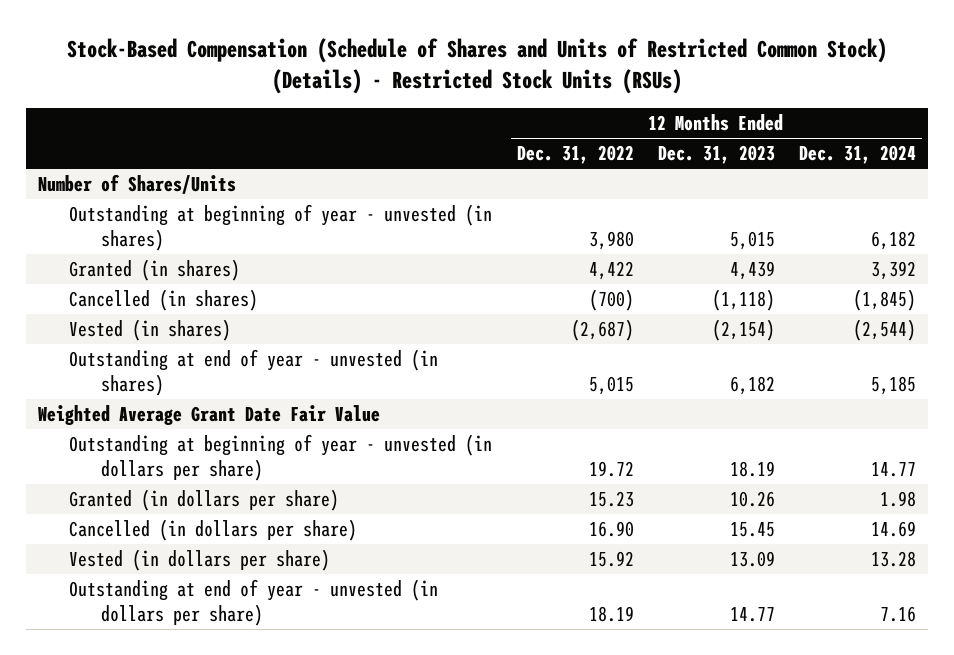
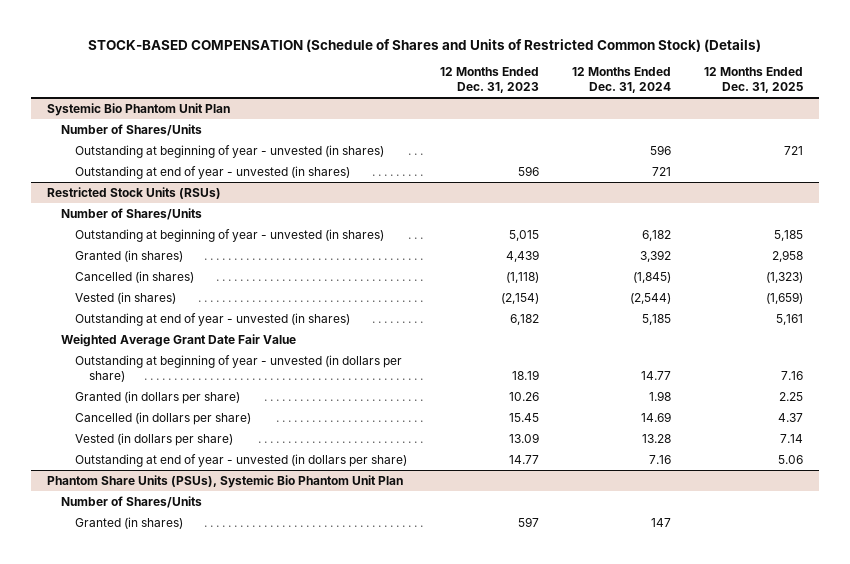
[67,38,888,95] Stock-Based Compensation (Schedule of Shares and Units of Restricted Common Stock) (Details) - Restricted Stock Units (RSUs) -> [87,38,761,52] STOCK-BASED COMPENSATION (Schedule of Shares and Units of Restricted Common Stock) (Details)
[516,145,634,165] Dec. 31, 2022 -> none
none -> [703,67,803,94] 12 Months Ended Dec. 31, 2025
none -> [47,102,231,116] Systemic Bio Phantom Unit Plan
none -> [75,144,385,158] Outstanding at beginning of year - unvested (in shares)
none -> [75,165,351,179] Outstanding at end of year - unvested (in shares)
none -> [47,186,222,199] Restricted Stock Units (RSUs)
none -> [61,207,203,220] Number of Shares/Units
none -> [47,474,404,488] Phantom Share Units (PSUs), Systemic Bio Phantom Unit Plan
none -> [61,495,203,508] Number of Shares/Units
none -> [75,516,184,529] Granted (in shares)

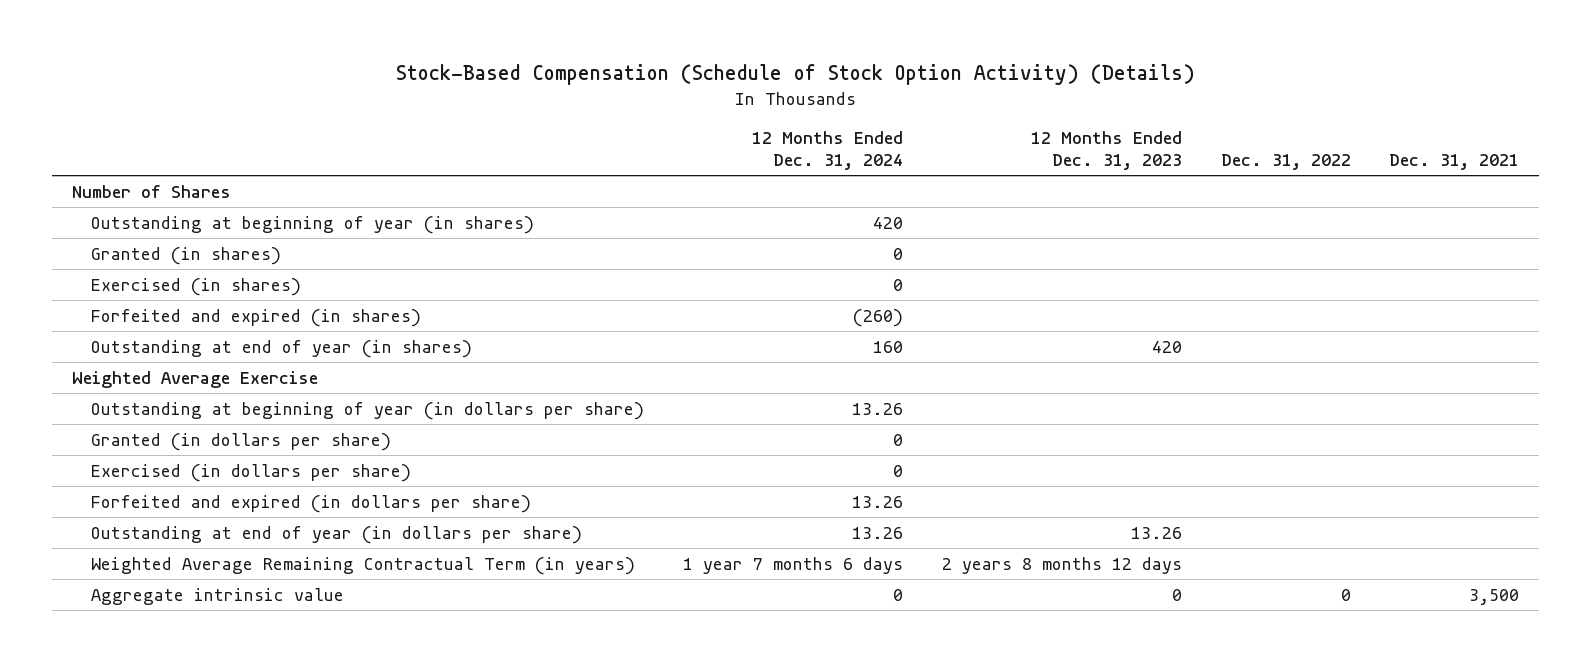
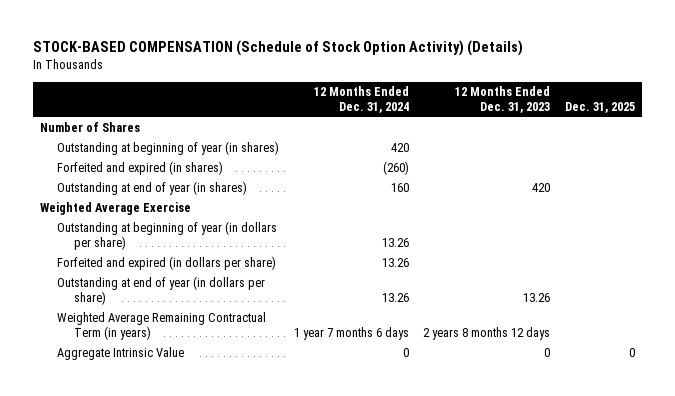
[395,64,1195,86] Stock-Based Compensation (Schedule of Stock Option Activity) (Details) -> [32,40,523,57] STOCK-BASED COMPENSATION (Schedule of Stock Option Activity) (Details)
[1220,153,1351,170] Dec. 31, 2022 -> none
[1389,153,1520,170] Dec. 31, 2021 -> none
none -> [564,102,635,114] Dec. 31, 2025
[91,246,282,265] Granted (in shares) -> none
[91,277,302,296] Exercised (in shares) -> none
[91,432,392,451] Granted (in dollars per share) -> none
[91,463,412,482] Exercised (in dollars per share) -> none
[91,587,345,605] Aggregate intrinsic value -> [57,347,185,361] Aggregate Intrinsic Value

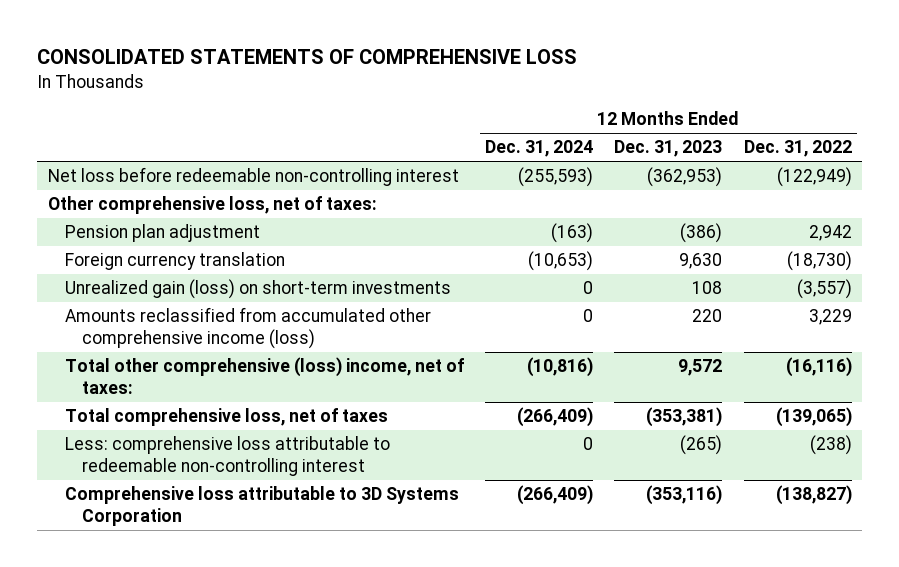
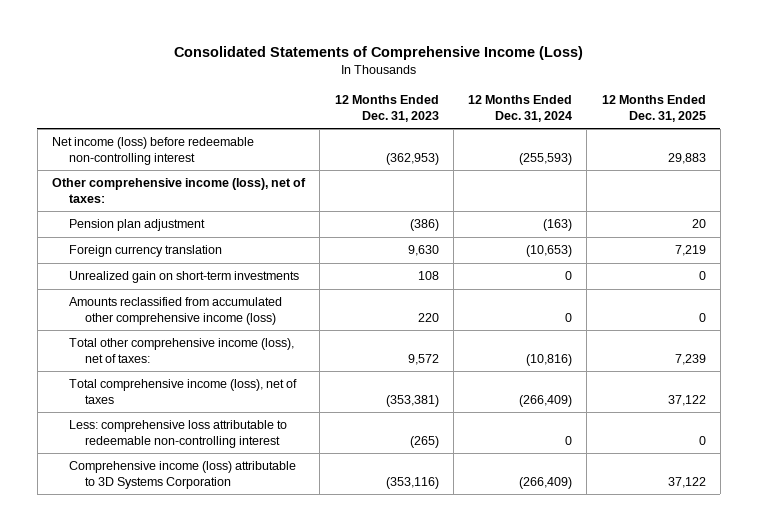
[36,48,577,64] CONSOLIDATED STATEMENTS OF COMPREHENSIVE LOSS -> [173,45,583,60] Consolidated Statements of Comprehensive Income (Loss)
[743,140,852,158] Dec. 31, 2022 -> none
none -> [601,94,706,122] 12 Months Ended Dec. 31, 2025
[47,167,459,187] Net loss before redeemable non-controlling interest -> [52,137,255,166] Net income (loss) before redeemable non-controlling interest
[47,196,377,215] Other comprehensive loss, net of taxes: -> [52,178,307,204] Other comprehensive income (loss), net of taxes:
[64,279,451,300] Unrealized gain (loss) on short-term investments -> [68,271,299,284] Unrealized gain on short-term investments
[64,357,464,395] Total other comprehensive (loss) income, net of taxes: -> [68,338,294,364] Total other comprehensive income (loss), net of taxes:
[64,408,388,427] Total comprehensive loss, net of taxes -> [68,379,297,405] Total comprehensive income (loss), net of taxes
[64,486,459,527] Comprehensive loss attributable to 3D Systems Corporation -> [68,461,296,490] Comprehensive income (loss) attributable to 3D Systems Corporation

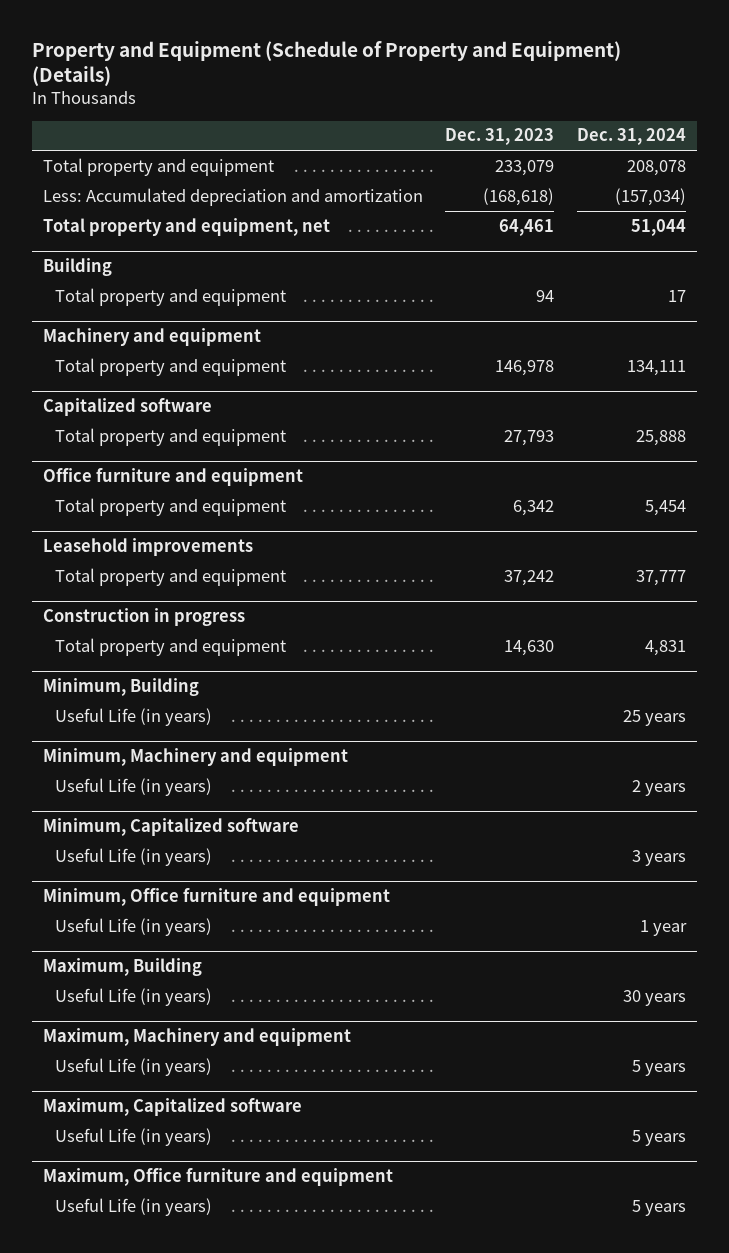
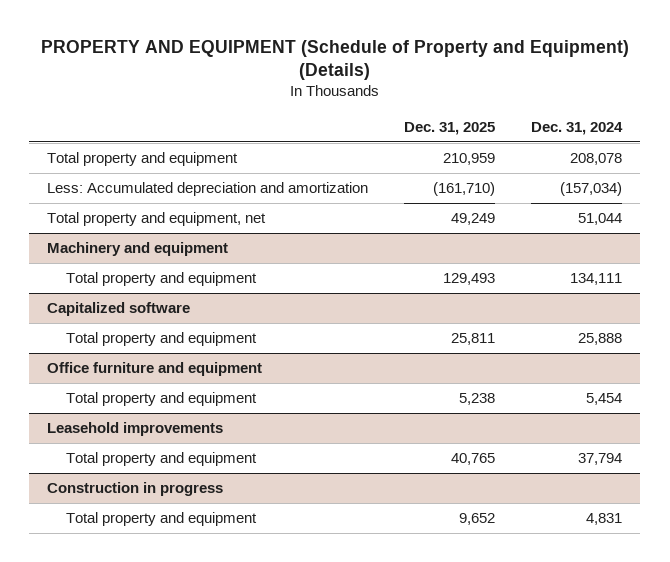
[31,40,621,87] Property and Equipment (Schedule of Property and Equipment) (Details) -> [40,39,629,81] PROPERTY AND EQUIPMENT (Schedule of Property and Equipment) (Details)
[445,128,555,146] Dec. 31, 2023 -> none
none -> [404,121,496,135] Dec. 31, 2025
[42,257,112,276] Building -> none
[55,287,287,306] Total property and equipment -> none
[635,569,686,586] 37,777 -> [578,453,623,466] 37,794
[42,677,199,696] Minimum, Building -> none
[55,707,213,726] Useful Life (in years) -> none
[42,747,348,766] Minimum, Machinery and equipment -> none
[55,777,213,796] Useful Life (in years) -> none
[42,817,299,836] Minimum, Capitalized software -> none
[55,847,213,866] Useful Life (in years) -> none
[42,887,390,906] Minimum, Office furniture and equipment -> none
[55,917,213,936] Useful Life (in years) -> none
[42,957,202,976] Maximum, Building -> none
[55,987,213,1006] Useful Life (in years) -> none
[42,1027,351,1046] Maximum, Machinery and equipment -> none
[55,1057,213,1076] Useful Life (in years) -> none
[42,1097,302,1116] Maximum, Capitalized software -> none
[55,1127,213,1146] Useful Life (in years) -> none
[42,1167,393,1186] Maximum, Office furniture and equipment -> none
[55,1197,213,1216] Useful Life (in years) -> none

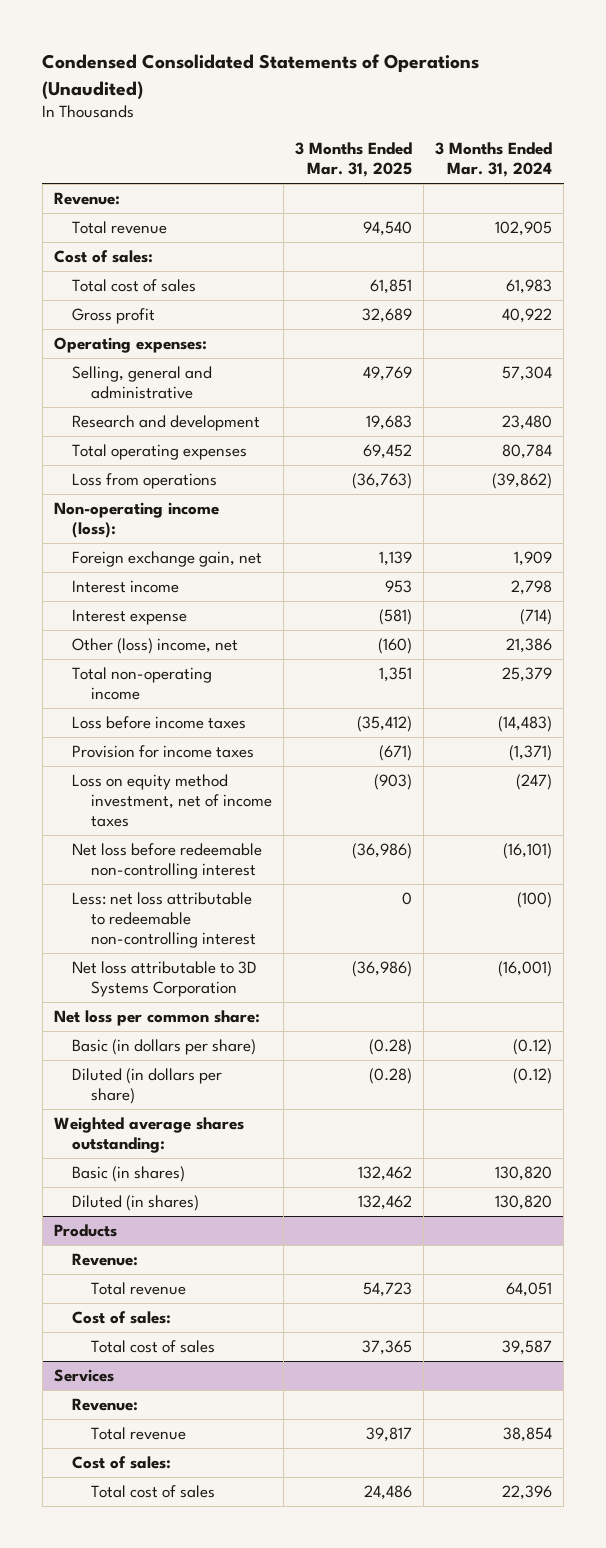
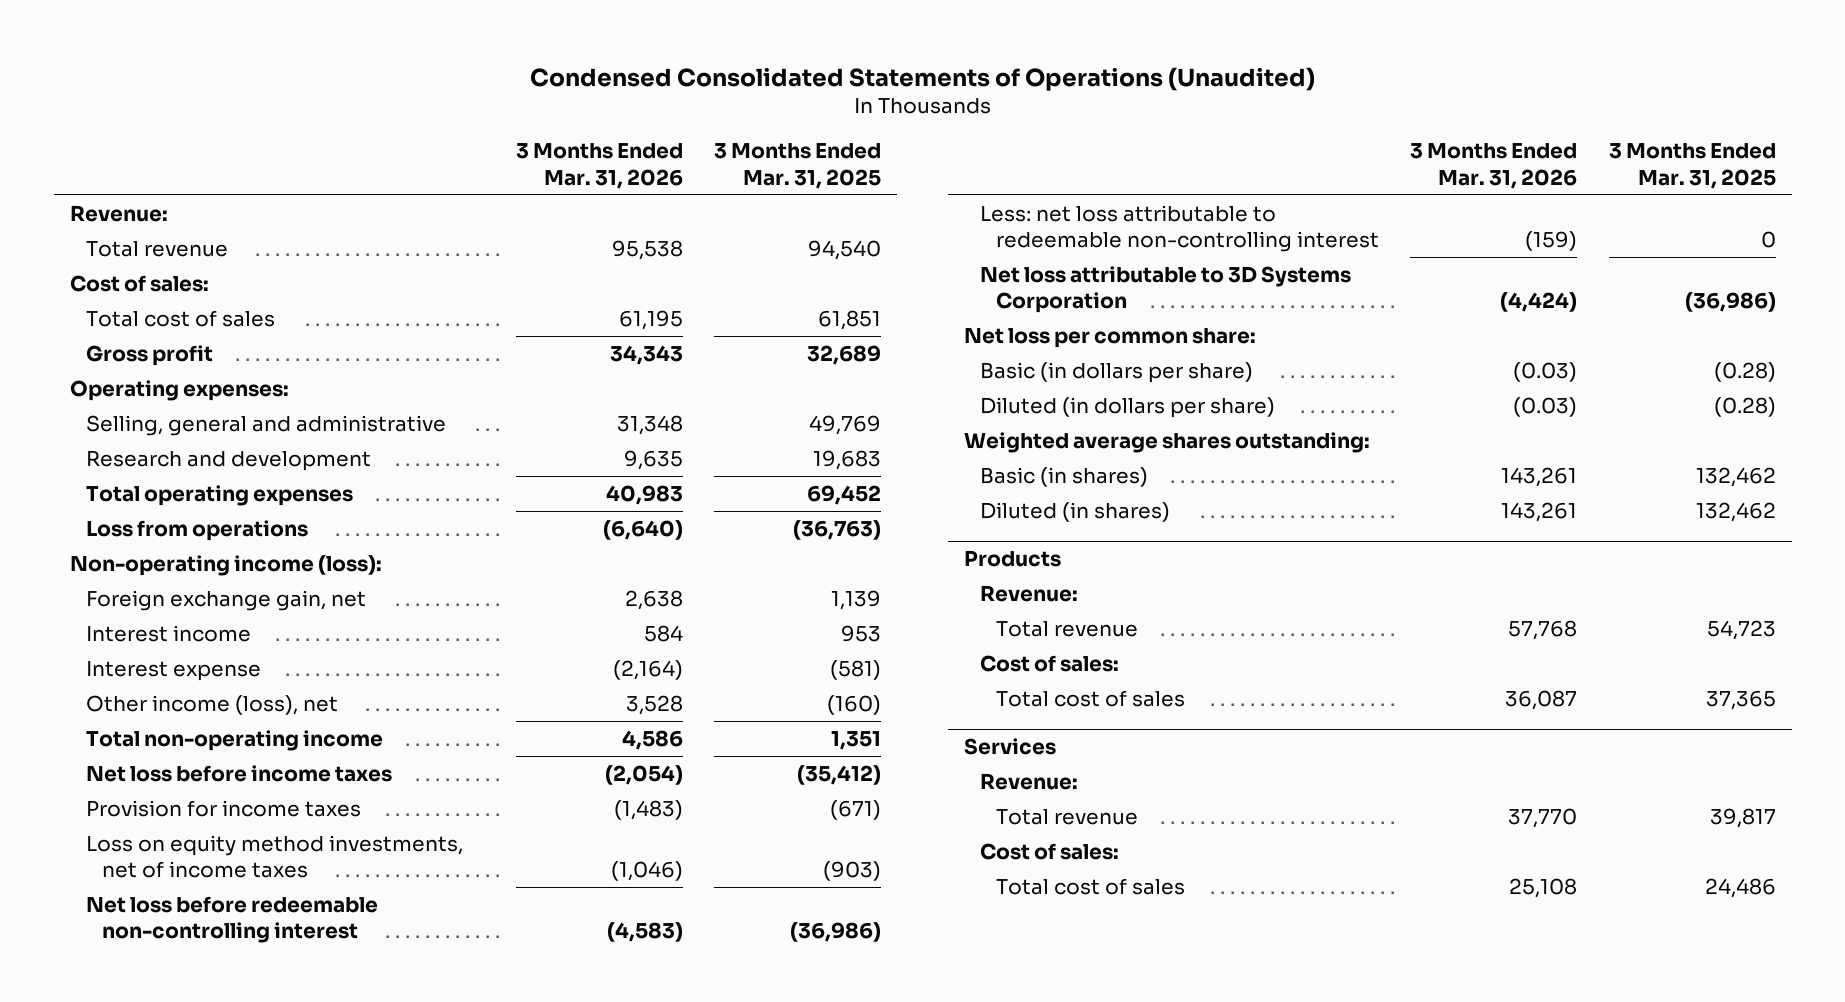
[435,142,553,178] 3 Months Ended Mar. 31, 2024 -> none
none -> [515,143,683,189] 3 Months Ended Mar. 31, 2026
[72,638,239,655] Other (loss) income, net -> [85,694,338,715] Other income (loss), net
[72,716,247,730] Loss before income taxes -> [85,764,392,782] Net loss before income taxes
[72,774,272,828] Loss on equity method investment, net of income taxes -> [85,834,463,879] Loss on equity method investments, net of income taxes

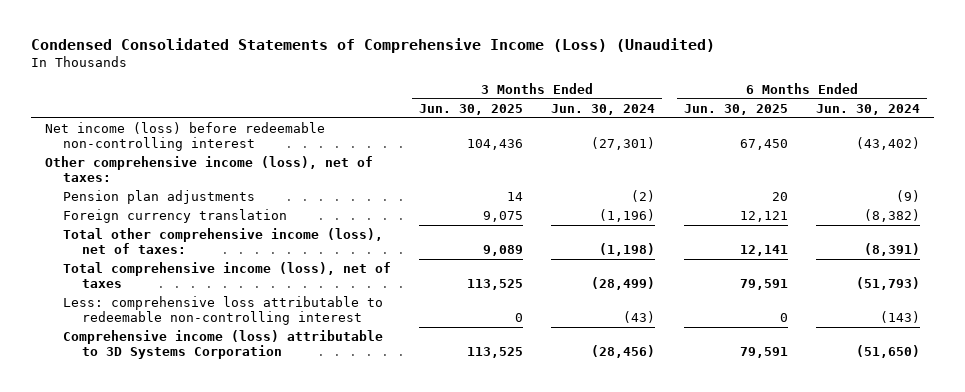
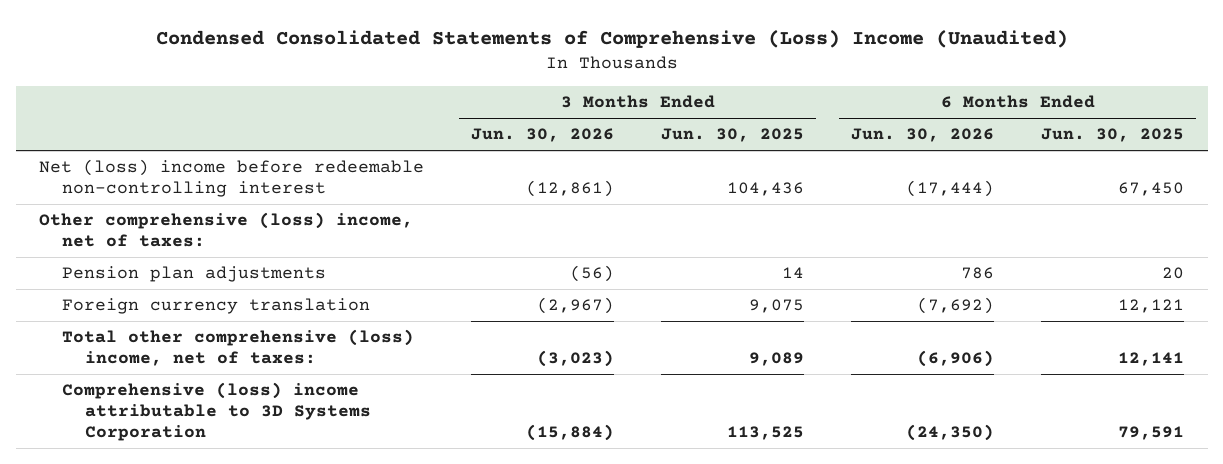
[30,38,715,54] Condensed Consolidated Statements of Comprehensive Income (Loss) (Unaudited) -> [155,29,1068,48] Condensed Consolidated Statements of Comprehensive (Loss) Income (Unaudited)
[551,103,656,115] Jun. 30, 2024 -> none
[815,103,920,115] Jun. 30, 2024 -> none
none -> [471,128,615,143] Jun. 30, 2026
none -> [851,128,995,143] Jun. 30, 2026
[44,122,325,151] Net income (loss) before redeemable non-controlling interest -> [39,159,425,198] Net (loss) income before redeemable non-controlling interest
[44,156,373,182] Other comprehensive income (loss), net of taxes: -> [39,212,414,248] Other comprehensive (loss) income, net of taxes:
[63,262,392,288] Total comprehensive income (loss), net of taxes -> none
[63,296,384,325] Less: comprehensive loss attributable to redeemable non-controlling interest -> none
[63,228,384,254] Total other comprehensive income (loss), net of taxes: -> [62,329,415,367] Total other comprehensive (loss) income, net of taxes:
[63,330,384,359] Comprehensive income (loss) attributable to 3D Systems Corporation -> [62,382,371,442] Comprehensive (loss) income attributable to 3D Systems Corporation

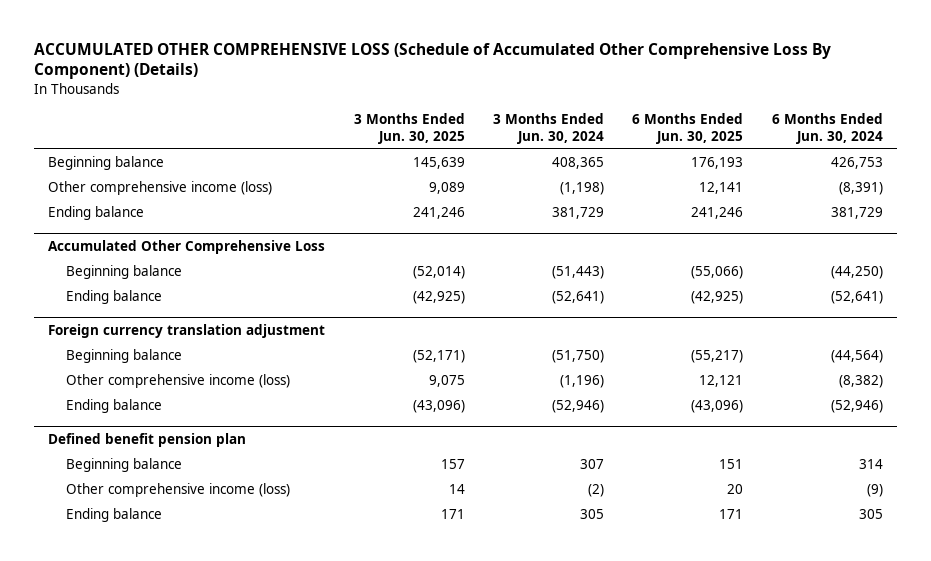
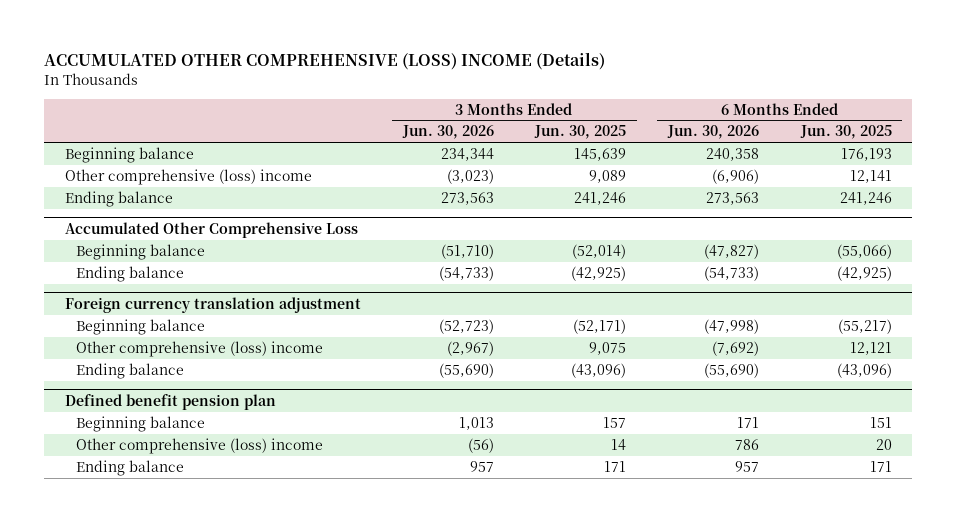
[33,42,831,80] ACCUMULATED OTHER COMPREHENSIVE LOSS (Schedule of Accumulated Other Comprehensive Loss By Component) (Details) -> [43,51,605,70] ACCUMULATED OTHER COMPREHENSIVE (LOSS) INCOME (Details)
[493,113,605,144] 3 Months Ended Jun. 30, 2024 -> none
[771,113,883,144] 6 Months Ended Jun. 30, 2024 -> none
none -> [401,125,494,140] Jun. 30, 2026
none -> [666,125,759,140] Jun. 30, 2026
[48,181,273,196] Other comprehensive income (loss) -> [64,169,312,186] Other comprehensive (loss) income
[66,374,291,389] Other comprehensive income (loss) -> [75,341,323,358] Other comprehensive (loss) income
[66,483,291,498] Other comprehensive income (loss) -> [75,438,323,455] Other comprehensive (loss) income

